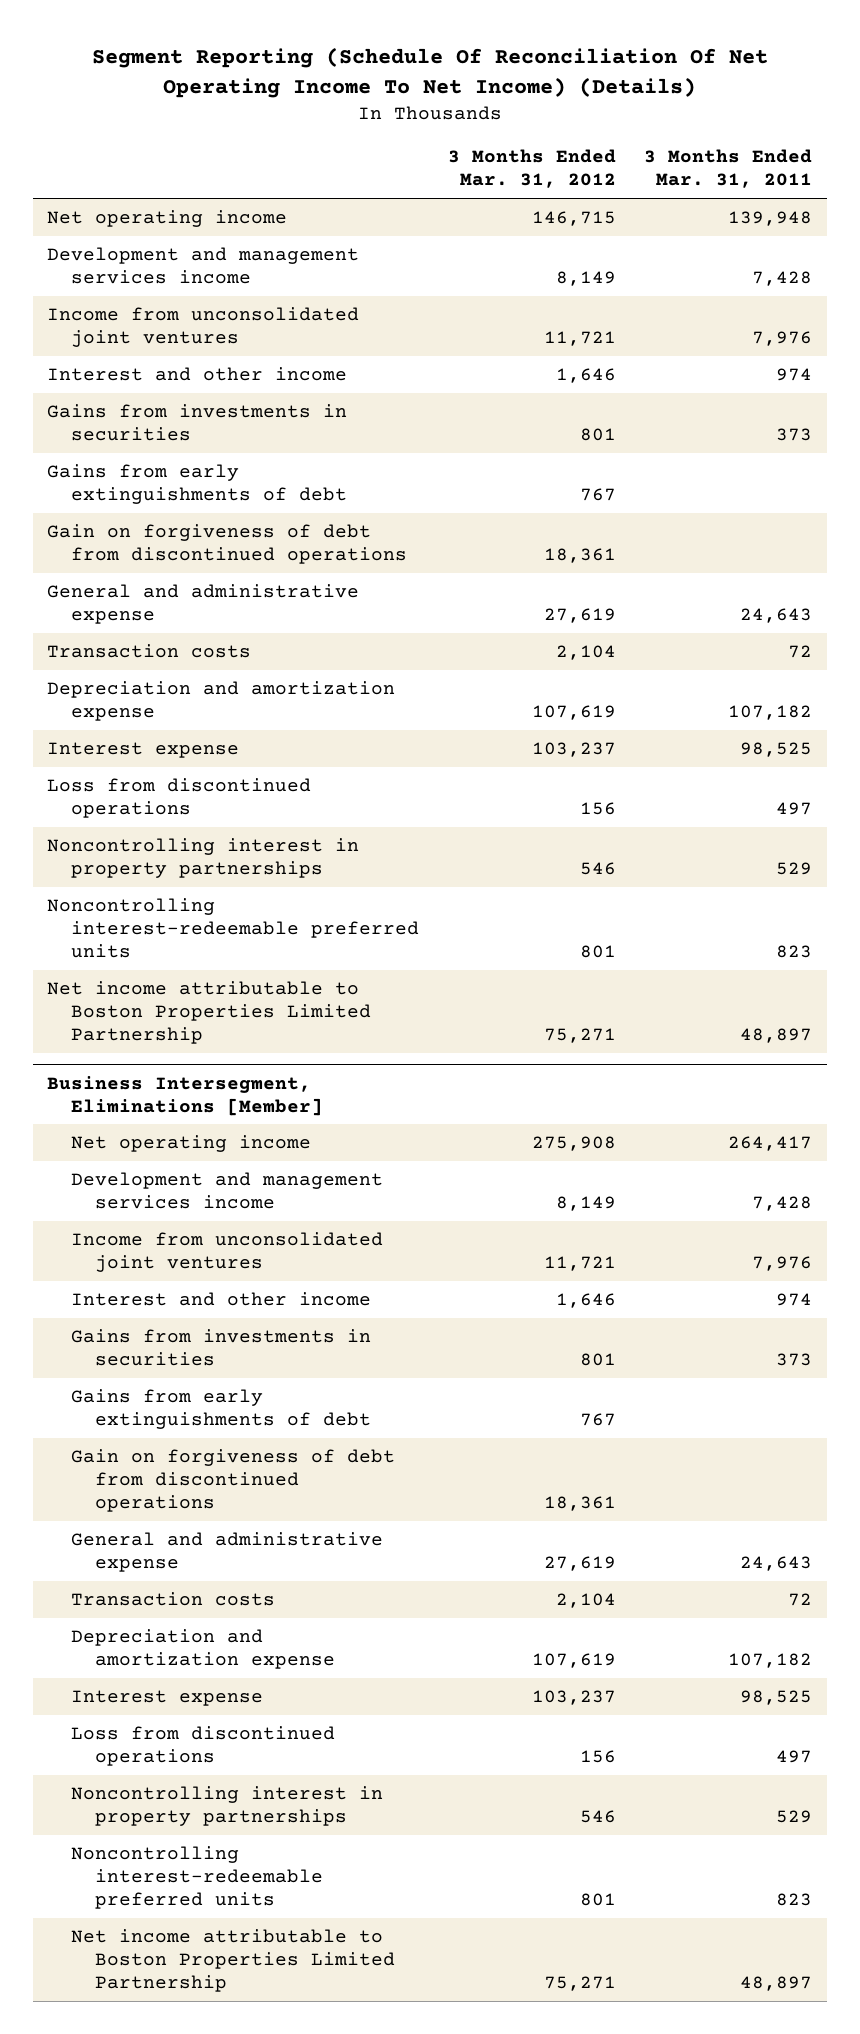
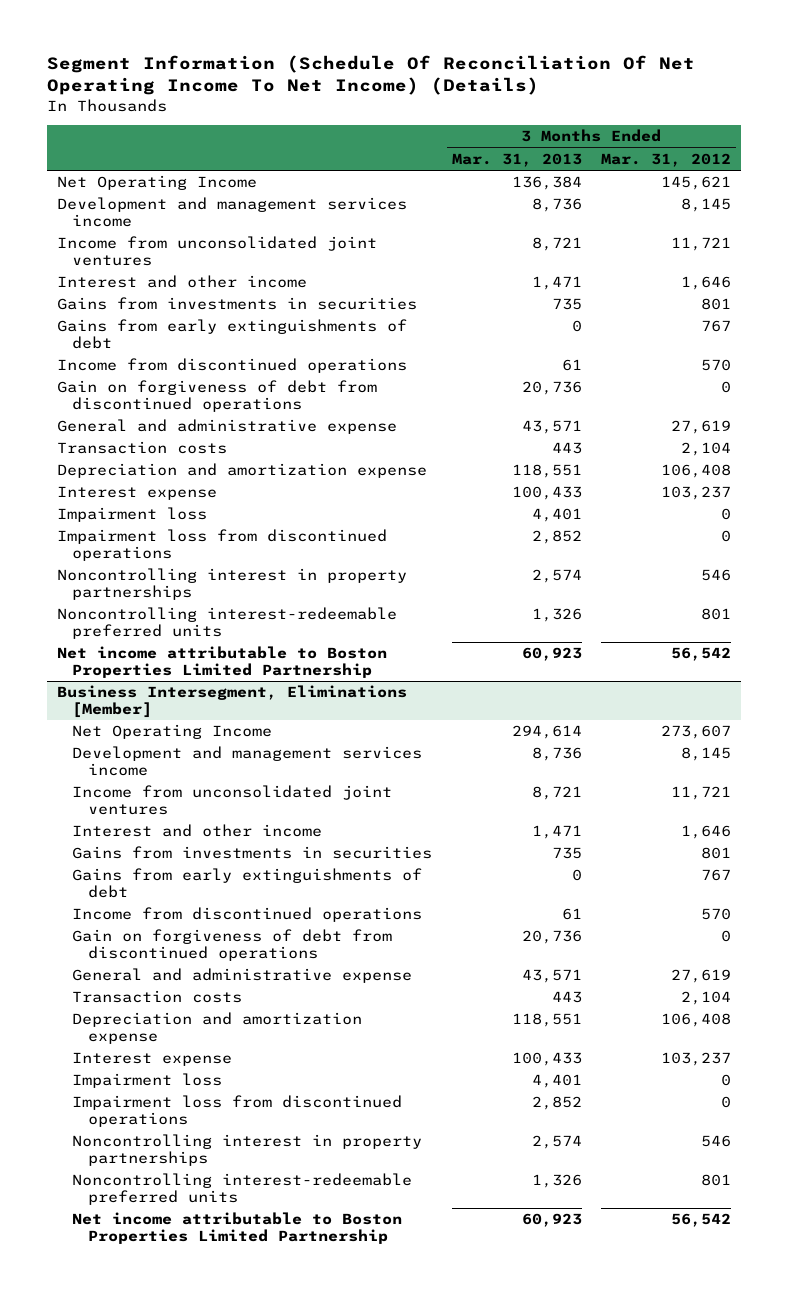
[91,46,768,98] Segment Reporting (Schedule Of Reconciliation Of Net Operating Income To Net Income) (Details) -> [46,55,695,96] Segment Information (Schedule Of Reconciliation Of Net Operating Income To Net Income) (Details)
[644,149,813,189] 3 Months Ended Mar. 31, 2011 -> none
none -> [451,152,582,167] Mar. 31, 2013
[47,210,288,228] Net operating income -> [56,175,257,191] Net Operating Income
[531,211,616,227] 146,715 -> [661,176,732,191] 145,621
[555,271,616,287] 8,149 -> [681,198,732,213] 8,145
none -> [56,358,407,374] Income from discontinued operations
[543,548,616,564] 18,361 -> [721,381,732,394] 0
[531,705,616,721] 107,619 -> [661,464,732,479] 106,408
none -> [56,507,207,523] Impairment loss
[47,778,312,819] Loss from discontinued operations -> [56,529,387,562] Impairment loss from discontinued operations
[579,802,616,816] 156 -> [721,530,732,543] 0
[543,1028,616,1044] 75,271 -> [671,647,732,662] 56,542
[71,1135,312,1153] Net operating income -> [72,724,273,740] Net Operating Income
[531,1136,616,1152] 275,908 -> [661,725,732,740] 273,607
[555,1196,616,1212] 8,149 -> [681,747,732,762] 8,145
none -> [72,907,423,923] Income from discontinued operations
[543,1496,616,1512] 18,361 -> [721,930,732,943] 0
[531,1653,616,1669] 107,619 -> [661,1013,732,1028] 106,408
none -> [72,1073,223,1089] Impairment loss
[71,1726,336,1767] Loss from discontinued operations -> [72,1095,403,1128] Impairment loss from discontinued operations
[579,1750,616,1764] 156 -> [721,1096,732,1109] 0
[543,1976,616,1992] 75,271 -> [671,1213,732,1228] 56,542

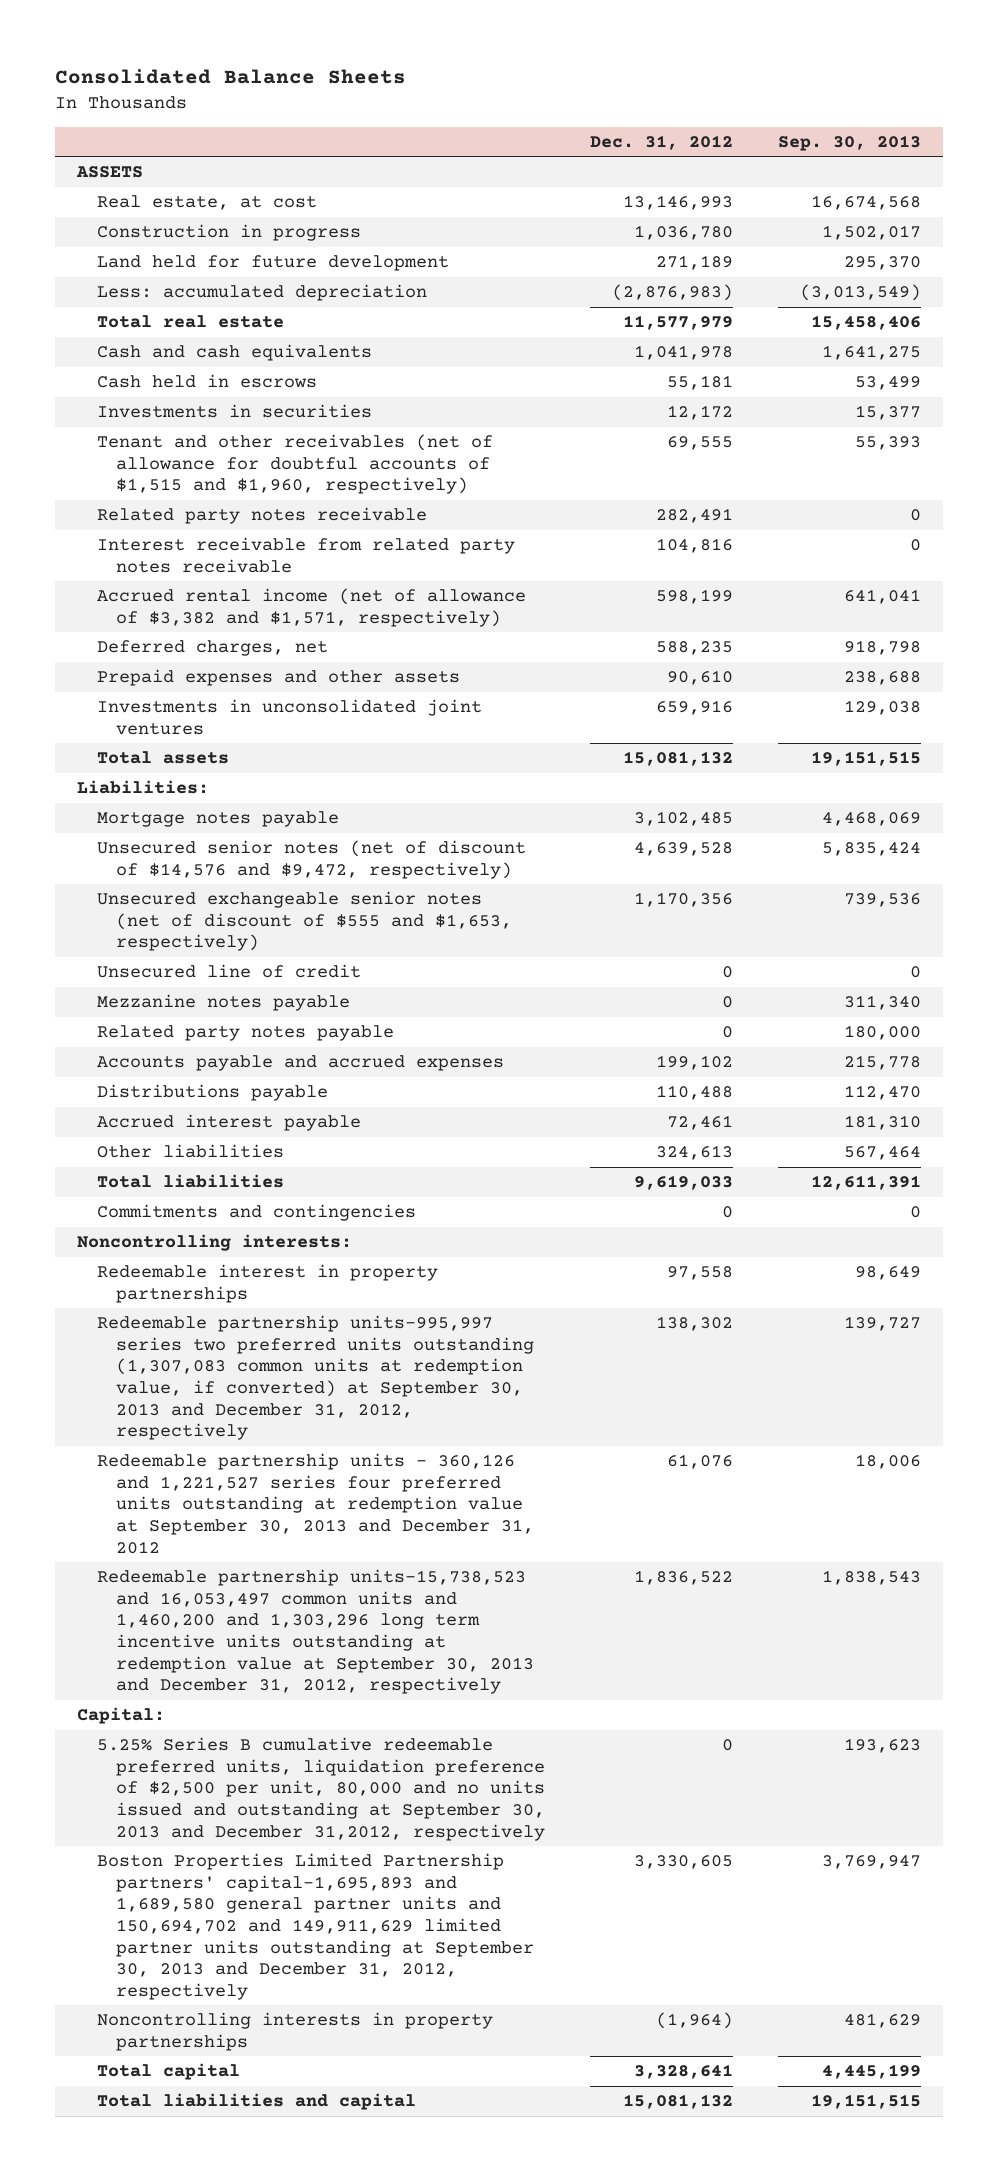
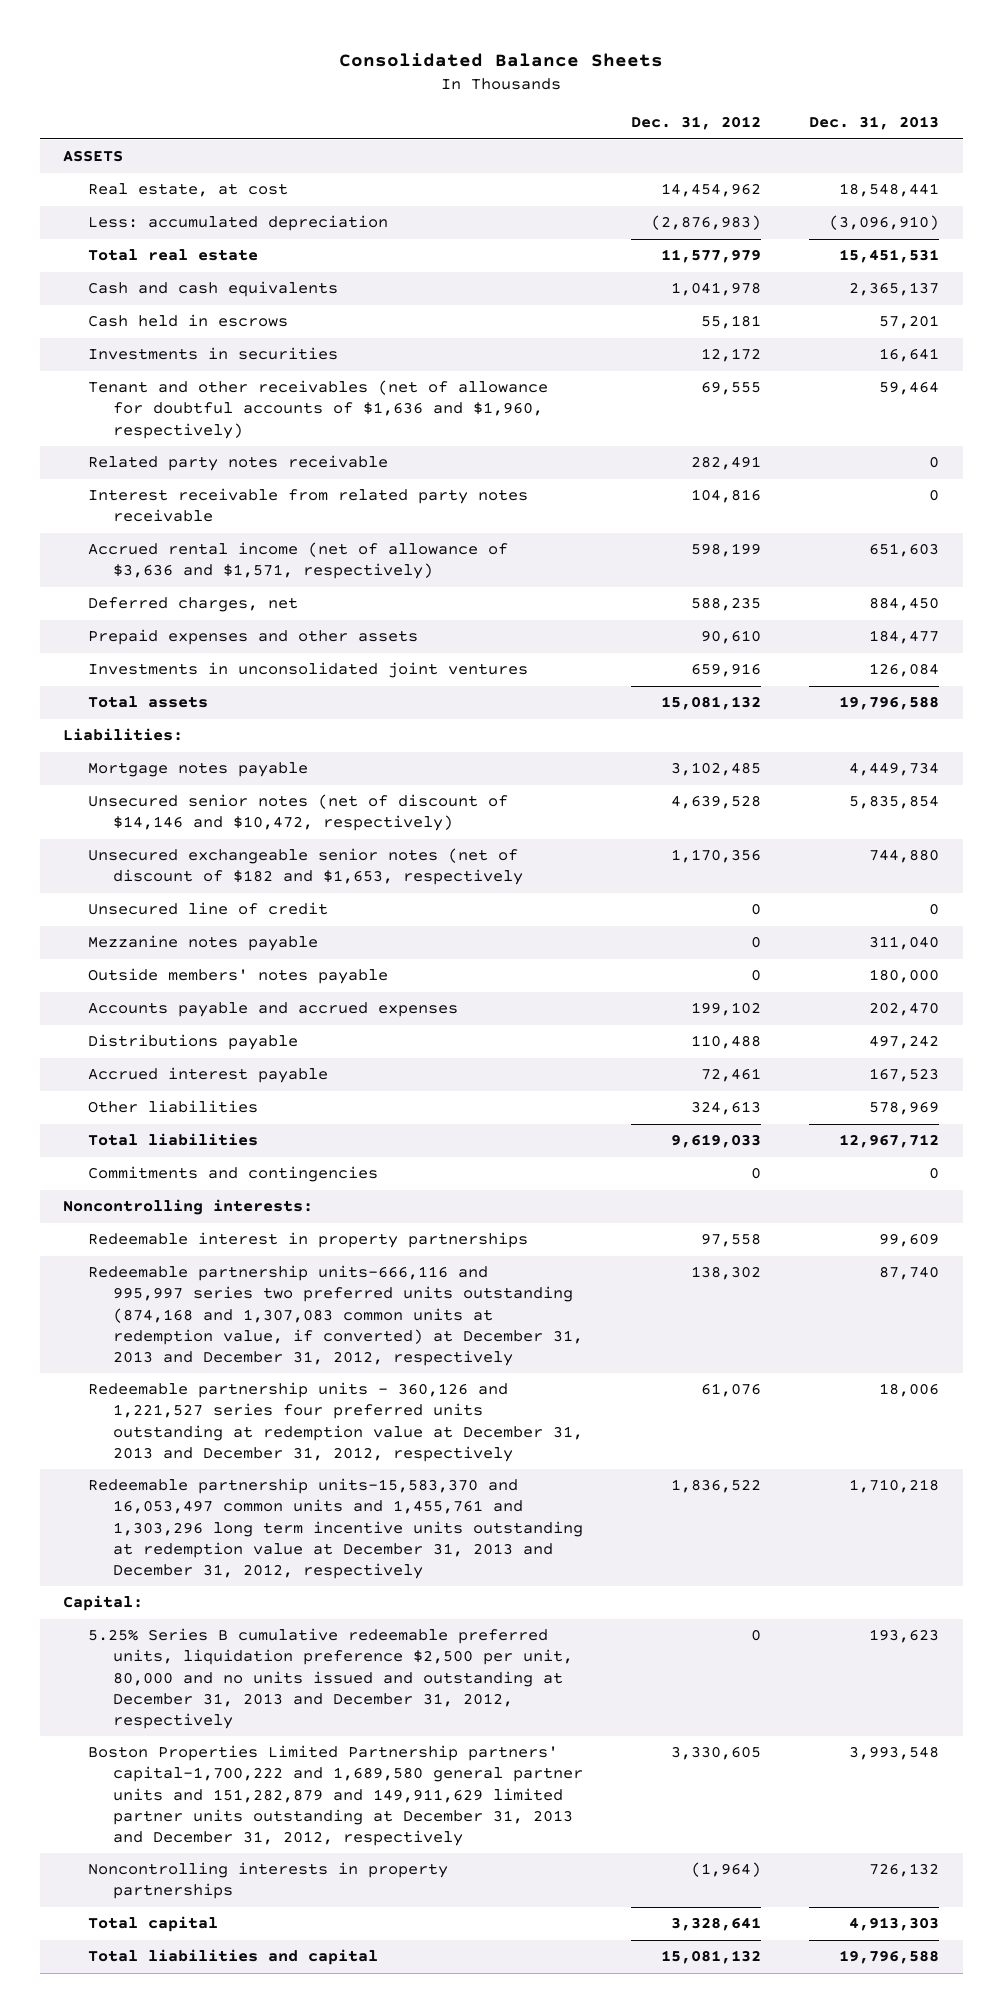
[777,134,921,151] Sep. 30, 2013 -> none
none -> [808,116,939,131] Dec. 31, 2013
[96,224,361,242] Construction in progress -> none
[96,255,449,272] Land held for future development -> none
[622,195,733,211] 13,146,993 -> [661,183,762,198] 14,454,962
[96,434,493,495] Tenant and other receivables (net of allowance for doubtful accounts of $1,515 and $1,960, respectively) -> [88,380,549,439] Tenant and other receivables (net of allowance for doubtful accounts of $1,636 and $1,960, respectively)
[96,588,526,627] Accrued rental income (net of allowance of $3,382 and $1,571, respectively) -> [88,542,509,580] Accrued rental income (net of allowance of $3,636 and $1,571, respectively)
[96,840,526,879] Unsecured senior notes (net of discount of $14,576 and $9,472, respectively) -> [88,794,509,832] Unsecured senior notes (net of discount of $14,146 and $10,472, respectively)
[96,891,513,952] Unsecured exchangeable senior notes (net of discount of $555 and $1,653, respectively) -> [88,848,524,886] Unsecured exchangeable senior notes (net of discount of $182 and $1,653, respectively
[96,1025,394,1042] Related party notes payable -> none
none -> [88,968,389,985] Outside members' notes payable
[96,1315,535,1441] Redeemable partnership units-995,997 series two preferred units outstanding (1,307,083 common units at redemption value, if converted) at September 30, 2013 and December 31, 2012, respectively -> [88,1265,584,1366] Redeemable partnership units-666,116 and 995,997 series two preferred units outstanding (874,168 and 1,307,083 common units at redemption value, if converted) at December 31, 2013 and December 31, 2012, respectively
[96,1453,535,1554] Redeemable partnership units - 360,126 and 1,221,527 series four preferred units outstanding at redemption value at September 30, 2013 and December 31, 2012 -> [88,1382,584,1462] Redeemable partnership units - 360,126 and 1,221,527 series four preferred units outstanding at redemption value at December 31, 2013 and December 31, 2012, respectively
[96,1569,535,1695] Redeemable partnership units-15,738,523 and 16,053,497 common units and 1,460,200 and 1,303,296 long term incentive units outstanding at redemption value at September 30, 2013 and December 31, 2012, respectively -> [88,1478,584,1579] Redeemable partnership units-15,583,370 and 16,053,497 common units and 1,455,761 and 1,303,296 long term incentive units outstanding at redemption value at December 31, 2013 and December 31, 2012, respectively
[96,1737,546,1841] 5.25% Series B cumulative redeemable preferred units, liquidation preference of $2,500 per unit, 80,000 and no units issued and outstanding at September 30, 2013 and December 31,2012, respectively -> [88,1628,574,1729] 5.25% Series B cumulative redeemable preferred units, liquidation preference $2,500 per unit, 80,000 and no units issued and outstanding at December 31, 2013 and December 31, 2012, respectively
[96,1853,535,2000] Boston Properties Limited Partnership partners' capital-1,695,893 and 1,689,580 general partner units and 150,694,702 and 149,911,629 limited partner units outstanding at September 30, 2013 and December 31, 2012, respectively -> [88,1745,584,1846] Boston Properties Limited Partnership partners' capital-1,700,222 and 1,689,580 general partner units and 151,282,879 and 149,911,629 limited partner units outstanding at December 31, 2013 and December 31, 2012, respectively

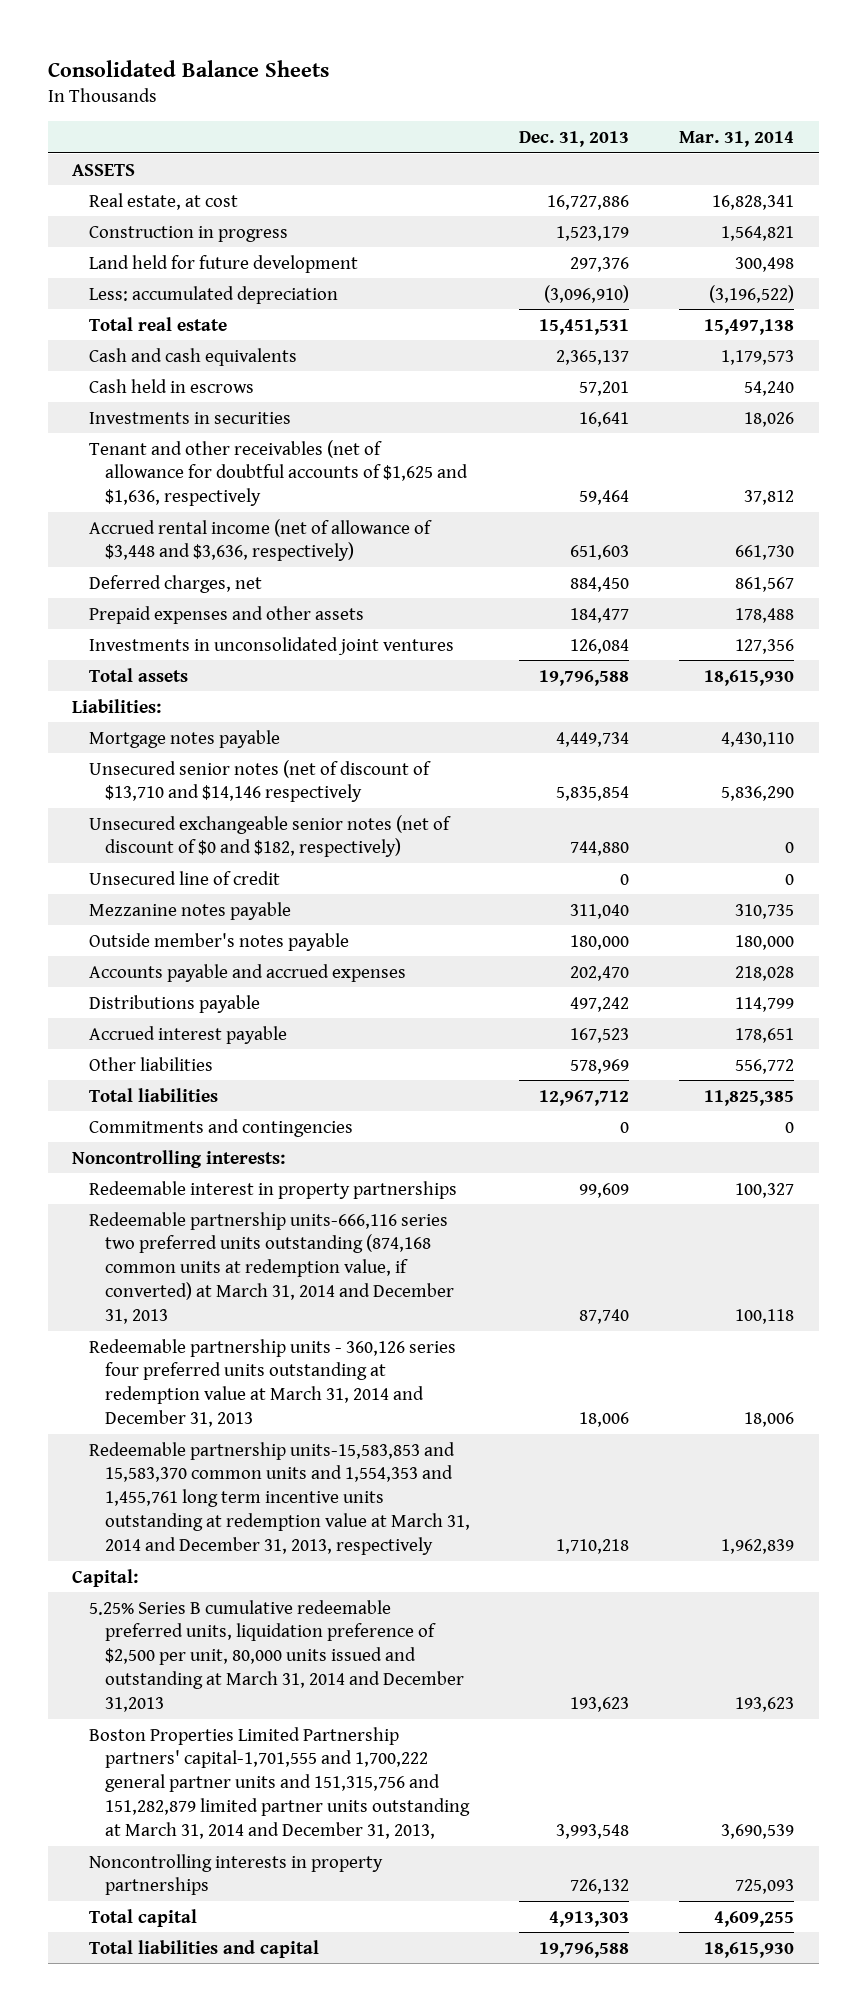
[631,116,762,131] Dec. 31, 2012 -> none
none -> [679,130,795,147] Mar. 31, 2014
[838,183,939,198] 18,548,441 -> [547,194,630,210] 16,727,886
none -> [88,225,288,242] Construction in progress
none -> [88,254,358,273] Land held for future development
[88,455,389,472] Related party notes receivable -> none
[88,488,529,523] Interest receivable from related party notes receivable -> none
[88,380,549,439] Tenant and other receivables (net of allowance for doubtful accounts of $1,636 and $1,960, respectively) -> [88,439,468,507] Tenant and other receivables (net of allowance for doubtful accounts of $1,625 and $1,636, respectively
[88,542,509,580] Accrued rental income (net of allowance of $3,636 and $1,571, respectively) -> [88,518,432,562] Accrued rental income (net of allowance of $3,448 and $3,636, respectively)
[88,794,509,832] Unsecured senior notes (net of discount of $14,146 and $10,472, respectively) -> [88,759,431,803] Unsecured senior notes (net of discount of $13,710 and $14,146 respectively
[88,848,524,886] Unsecured exchangeable senior notes (net of discount of $182 and $1,653, respectively -> [88,814,451,858] Unsecured exchangeable senior notes (net of discount of $0 and $182, respectively)
[88,968,389,985] Outside members' notes payable -> [88,932,349,951] Outside member's notes payable
[88,1265,584,1366] Redeemable partnership units-666,116 and 995,997 series two preferred units outstanding (874,168 and 1,307,083 common units at redemption value, if converted) at December 31, 2013 and December 31, 2012, respectively -> [88,1211,454,1324] Redeemable partnership units-666,116 series two preferred units outstanding (874,168 common units at redemption value, if converted) at March 31, 2014 and December 31, 2013
[88,1382,584,1462] Redeemable partnership units - 360,126 and 1,221,527 series four preferred units outstanding at redemption value at December 31, 2013 and December 31, 2012, respectively -> [88,1338,456,1428] Redeemable partnership units - 360,126 series four preferred units outstanding at redemption value at March 31, 2014 and December 31, 2013
[88,1478,584,1579] Redeemable partnership units-15,583,370 and 16,053,497 common units and 1,455,761 and 1,303,296 long term incentive units outstanding at redemption value at December 31, 2013 and December 31, 2012, respectively -> [88,1441,470,1555] Redeemable partnership units-15,583,853 and 15,583,370 common units and 1,554,353 and 1,455,761 long term incentive units outstanding at redemption value at March 31, 2014 and December 31, 2013, respectively
[88,1628,574,1729] 5.25% Series B cumulative redeemable preferred units, liquidation preference $2,500 per unit, 80,000 and no units issued and outstanding at December 31, 2013 and December 31, 2012, respectively -> [88,1599,464,1712] 5.25% Series B cumulative redeemable preferred units, liquidation preference of $2,500 per unit, 80,000 units issued and outstanding at March 31, 2014 and December 31,2013
[88,1745,584,1846] Boston Properties Limited Partnership partners' capital-1,700,222 and 1,689,580 general partner units and 151,282,879 and 149,911,629 limited partner units outstanding at December 31, 2013 and December 31, 2012, respectively -> [88,1726,470,1839] Boston Properties Limited Partnership partners' capital-1,701,555 and 1,700,222 general partner units and 151,315,756 and 151,282,879 limited partner units outstanding at March 31, 2014 and December 31, 2013,

